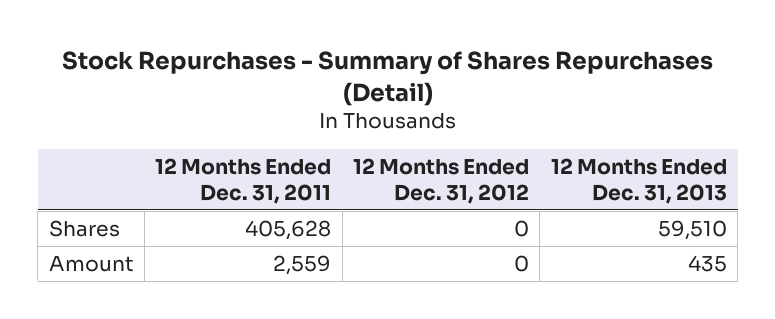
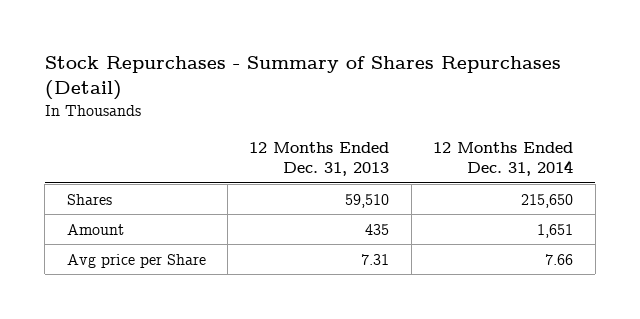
[155,157,332,204] 12 Months Ended Dec. 31, 2011 -> none
[353,157,530,204] 12 Months Ended Dec. 31, 2012 -> none
none -> [433,141,574,177] 12 Months Ended Dec. 31, 2014
none -> [66,253,206,268] Avg price per Share

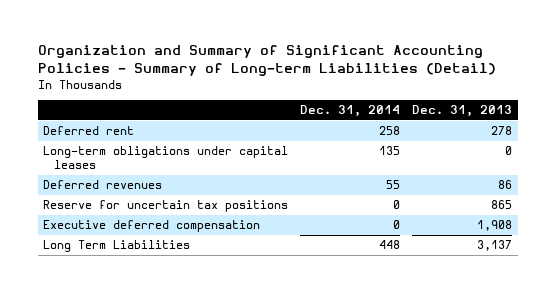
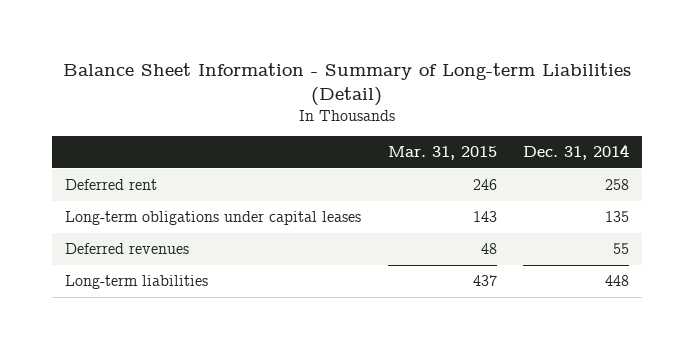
[37,45,496,77] Organization and Summary of Significant Accounting Policies - Summary of Long-term Liabilities (Detail) -> [63,62,632,106] Balance Sheet Information - Summary of Long-term Liabilities (Detail)
[411,105,512,118] Dec. 31, 2013 -> none
none -> [387,146,497,161] Mar. 31, 2015
[43,200,289,213] Reserve for uncertain tax positions -> none
[43,220,261,233] Executive deferred compensation -> none
[43,240,191,253] Long Term Liabilities -> [65,275,209,290] Long-term liabilities

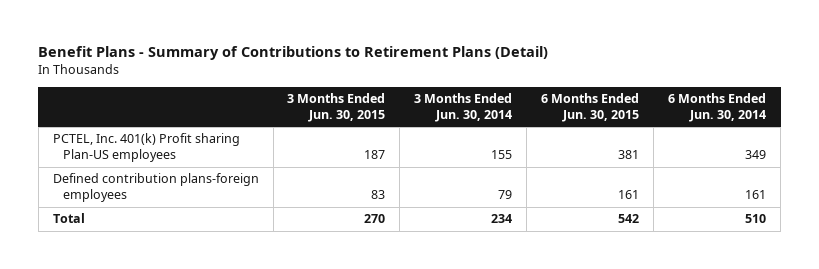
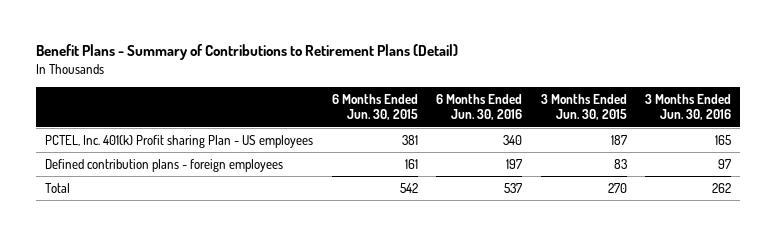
[414,93,513,122] 3 Months Ended Jun. 30, 2014 -> none
[668,93,767,122] 6 Months Ended Jun. 30, 2014 -> none
none -> [436,94,523,121] 6 Months Ended Jun. 30, 2016
none -> [645,94,732,121] 3 Months Ended Jun. 30, 2016
[52,133,240,163] PCTEL, Inc. 401(k) Profit sharing Plan-US employees -> [45,134,314,148] PCTEL, Inc. 401(k) Profit sharing Plan - US employees
[52,173,259,203] Defined contribution plans-foreign employees -> [45,158,284,172] Defined contribution plans - foreign employees

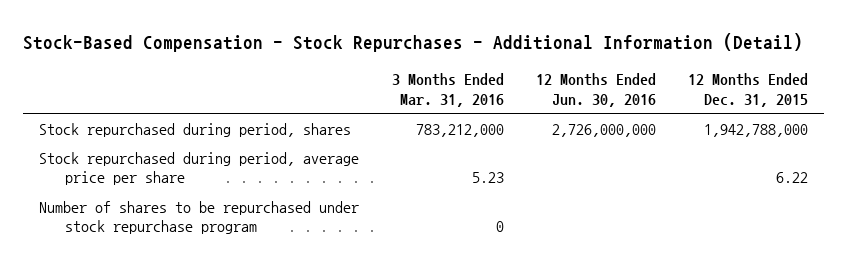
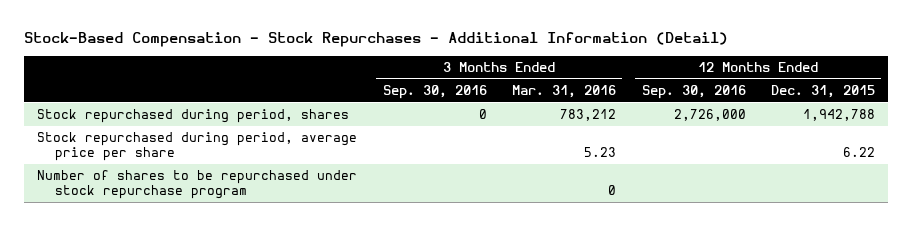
[535,73,656,107] 12 Months Ended Jun. 30, 2016 -> none
none -> [382,85,487,100] Sep. 30, 2016
none -> [641,85,746,100] Sep. 30, 2016
[415,123,504,137] 783,212,000 -> [560,109,617,122] 783,212
[704,123,809,137] 1,942,788,000 -> [803,109,876,122] 1,942,788

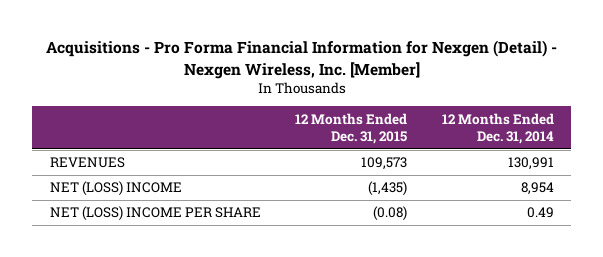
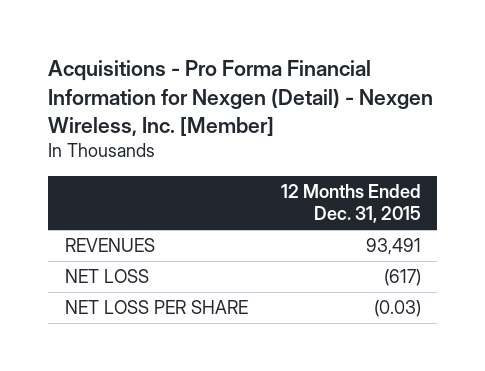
[441,112,554,145] 12 Months Ended Dec. 31, 2014 -> none
[361,157,408,171] 109,573 -> [365,238,421,256] 93,491
[49,181,182,197] NET (LOSS) INCOME -> [64,269,149,284] NET LOSS
[368,181,408,197] (1,435) -> [383,269,421,287] (617)
[49,206,261,222] NET (LOSS) INCOME PER SHARE -> [64,300,248,315] NET LOSS PER SHARE
[373,206,408,222] (0.08) -> [373,300,421,318] (0.03)

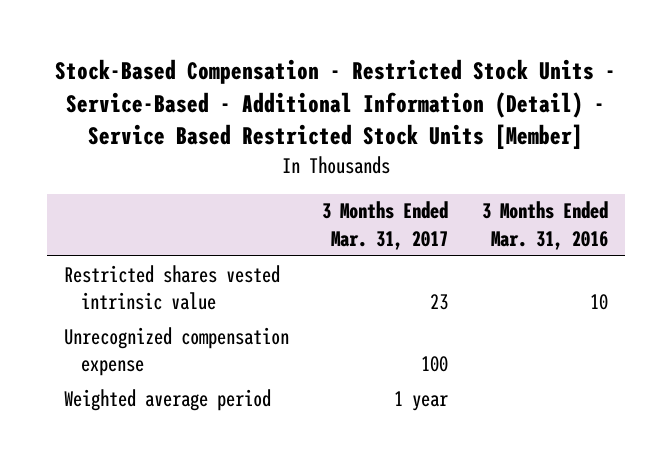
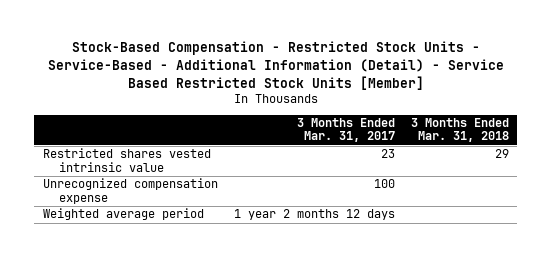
[482,201,609,250] 3 Months Ended Mar. 31, 2016 -> none
none -> [411,118,510,143] 3 Months Ended Mar. 31, 2018
[394,390,449,411] 1 year -> [233,209,395,221] 1 year 2 months 12 days

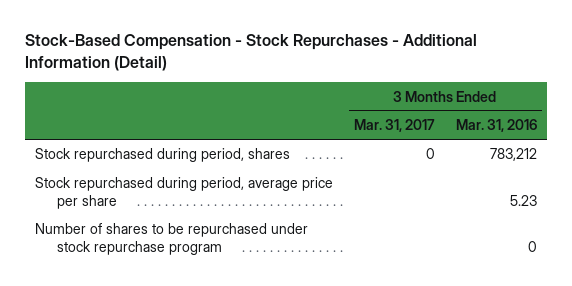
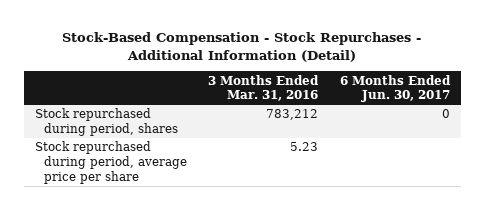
[353,119,435,133] Mar. 31, 2017 -> none
none -> [339,74,451,103] 6 Months Ended Jun. 30, 2017
[34,223,308,256] Number of shares to be repurchased under stock repurchase program -> none

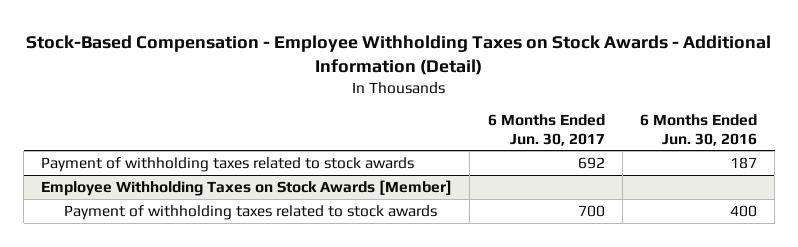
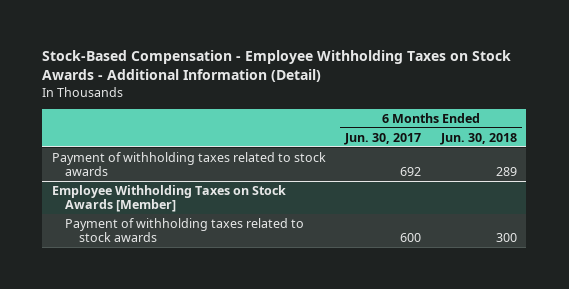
[639,113,757,146] 6 Months Ended Jun. 30, 2016 -> none
none -> [439,132,517,145] Jun. 30, 2018
[577,204,605,217] 700 -> [400,233,422,243] 600

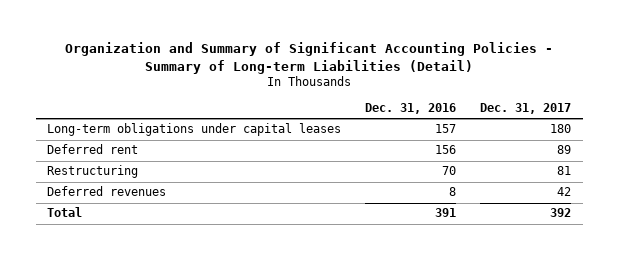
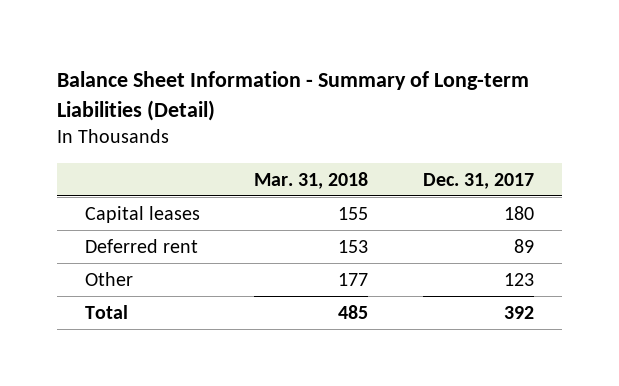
[65,42,554,75] Organization and Summary of Significant Accounting Policies - Summary of Long-term Liabilities (Detail) -> [57,71,530,122] Balance Sheet Information - Summary of Long-term Liabilities (Detail)
[365,103,457,115] Dec. 31, 2016 -> none
none -> [254,171,369,189] Mar. 31, 2018
[47,123,342,137] Long-term obligations under capital leases -> [84,205,200,223] Capital leases
[47,165,139,179] Restructuring -> none
[47,186,167,197] Deferred revenues -> none
none -> [84,271,133,286] Other

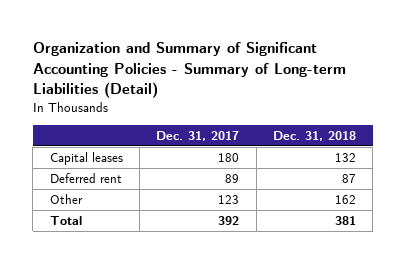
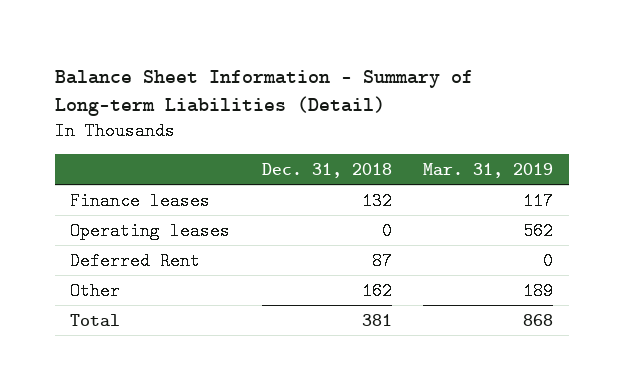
[32,42,346,99] Organization and Summary of Significant Accounting Policies - Summary of Long-term Liabilities (Detail) -> [54,70,473,117] Balance Sheet Information - Summary of Long-term Liabilities (Detail)
[156,131,240,142] Dec. 31, 2017 -> none
none -> [423,162,554,178] Mar. 31, 2019
[49,152,123,166] Capital leases -> [70,191,211,210] Finance leases
none -> [70,221,231,240] Operating leases
[49,173,122,184] Deferred rent -> [70,251,201,270] Deferred Rent

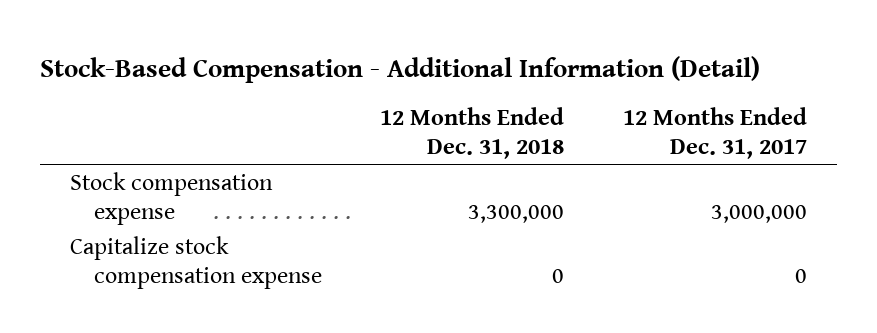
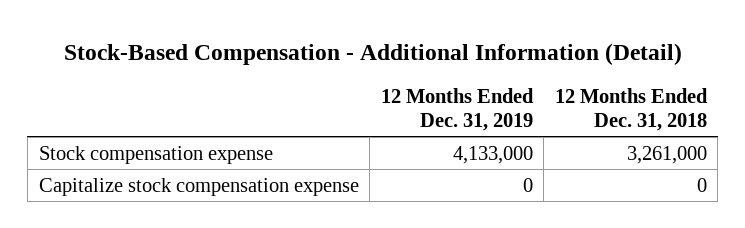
[623,106,808,159] 12 Months Ended Dec. 31, 2017 -> none
none -> [380,87,534,132] 12 Months Ended Dec. 31, 2019
[468,204,565,223] 3,300,000 -> [626,145,707,164] 3,261,000

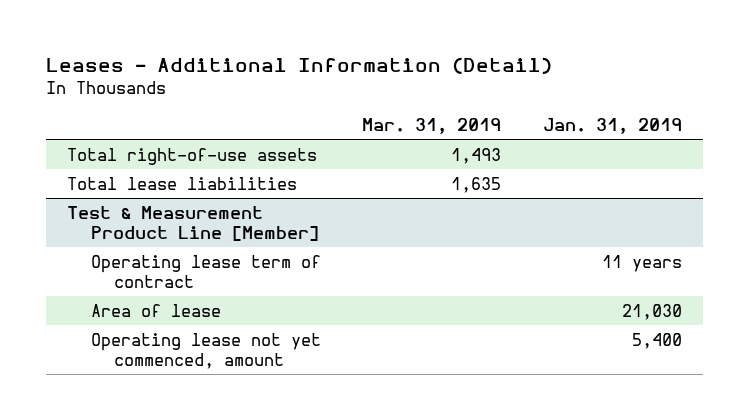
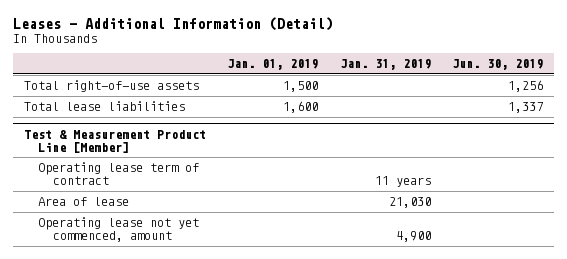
[362,117,502,134] Mar. 31, 2019 -> none
none -> [227,59,319,71] Jan. 01, 2019
none -> [451,59,543,71] Jun. 30, 2019
[632,332,683,349] 5,400 -> [395,231,431,243] 4,900

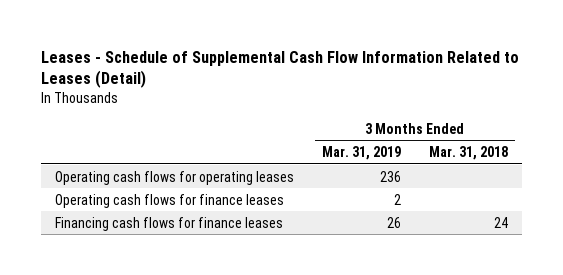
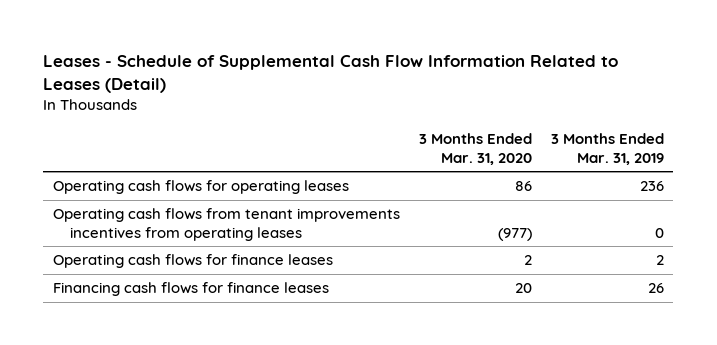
[429,146,509,161] Mar. 31, 2018 -> none
none -> [418,133,532,165] 3 Months Ended Mar. 31, 2020
none -> [52,208,400,241] Operating cash flows from tenant improvements incentives from operating leases

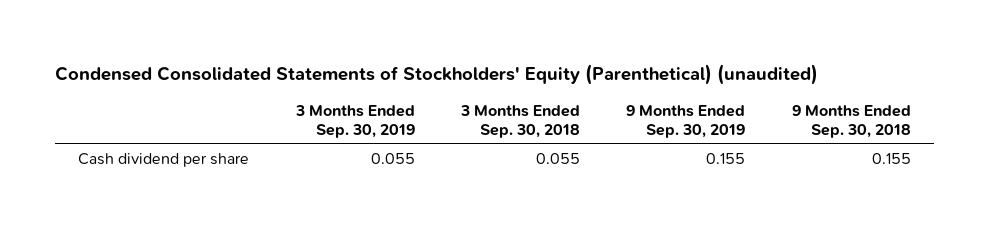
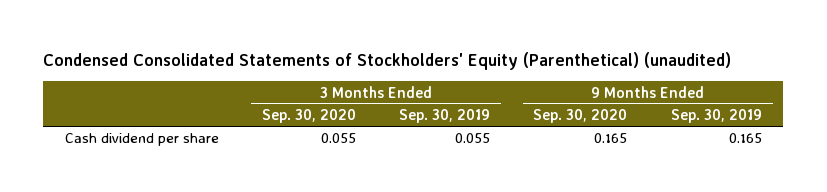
[460,104,581,138] 3 Months Ended Sep. 30, 2018 -> none
[791,104,911,138] 9 Months Ended Sep. 30, 2018 -> none
none -> [262,108,357,123] Sep. 30, 2020
none -> [533,108,628,123] Sep. 30, 2020
[706,152,746,164] 0.155 -> [728,133,762,144] 0.165

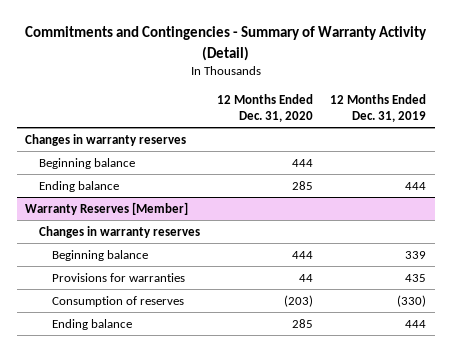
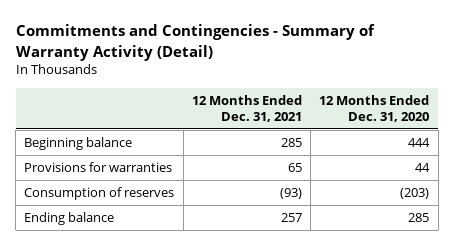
[330,93,427,123] 12 Months Ended Dec. 31, 2019 -> none
none -> [191,94,302,122] 12 Months Ended Dec. 31, 2021
[25,133,187,146] Changes in warranty reserves -> none
[38,180,119,192] Ending balance -> none
[25,201,189,215] Warranty Reserves [Member] -> none
[38,225,200,238] Changes in warranty reserves -> none
[52,249,149,261] Beginning balance -> none

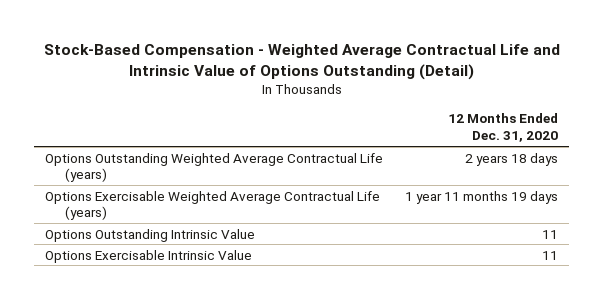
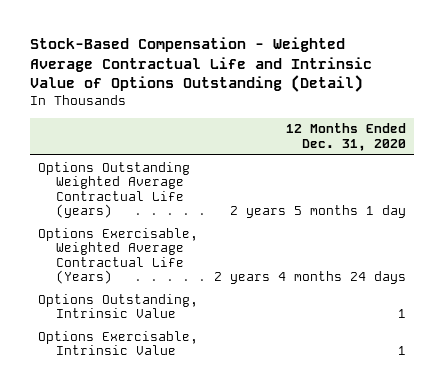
[465,152,559,166] 2 years 18 days -> [229,205,406,219] 2 years 5 months 1 day
[45,190,381,221] Options Exercisable Weighted Average Contractual Life (years) -> [37,227,198,285] Options Exercisable, Weighted Average Contractual Life (Years)
[405,190,559,204] 1 year 11 months 19 days -> [213,271,406,285] 2 years 4 months 24 days
[45,228,256,242] Options Outstanding Intrinsic Value -> [37,293,198,319] Options Outstanding, Intrinsic Value
[542,229,559,239] 11 -> [397,309,406,319] 1
[45,249,253,263] Options Exercisable Intrinsic Value -> [37,330,198,356] Options Exercisable, Intrinsic Value
[542,250,559,260] 11 -> [397,346,406,356] 1

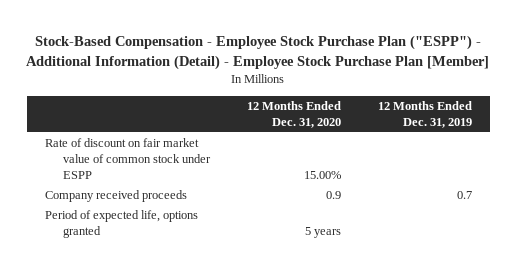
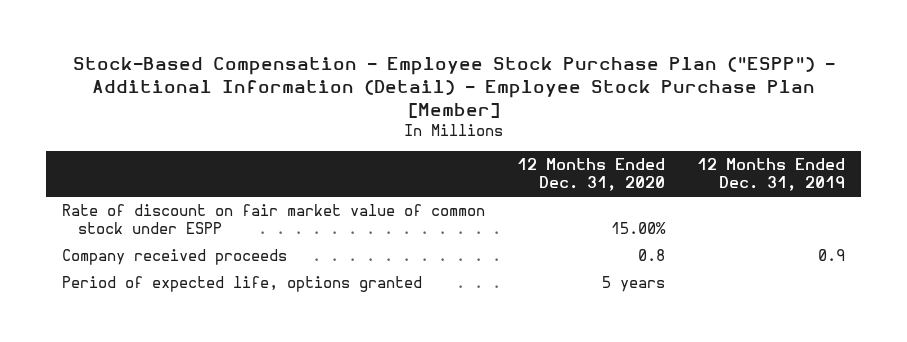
[325,191,341,200] 0.9 -> [638,249,666,262] 0.8
[456,191,472,200] 0.7 -> [817,249,845,262] 0.9

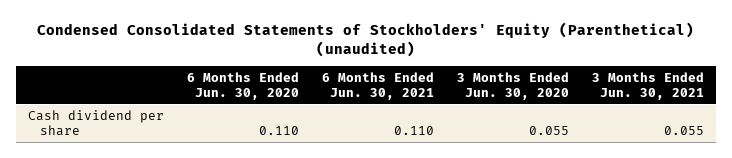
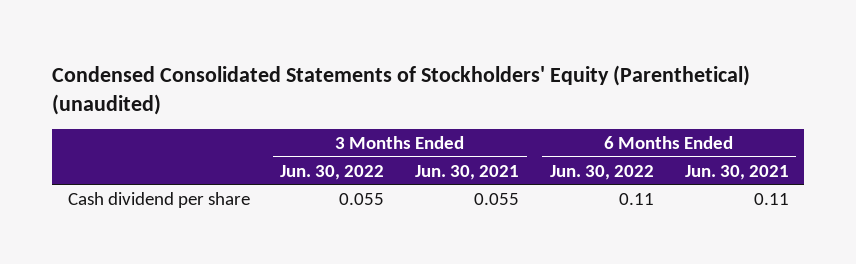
[186,71,299,100] 6 Months Ended Jun. 30, 2020 -> none
[457,71,570,100] 3 Months Ended Jun. 30, 2020 -> none
none -> [280,164,385,180] Jun. 30, 2022
none -> [549,164,654,180] Jun. 30, 2022
[393,126,434,136] 0.110 -> [753,192,789,205] 0.11

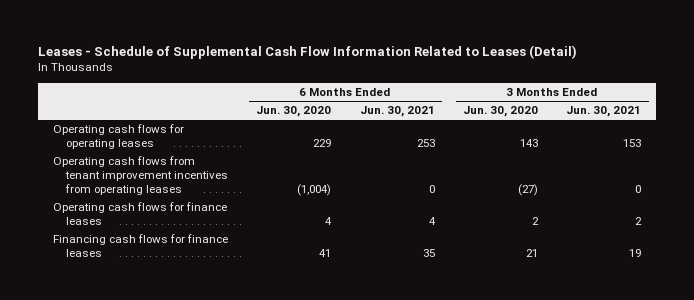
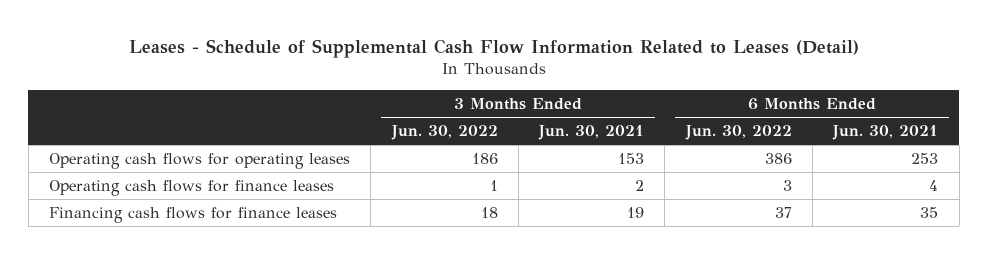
[256,106,332,118] Jun. 30, 2020 -> none
[463,106,539,118] Jun. 30, 2020 -> none
none -> [390,125,498,141] Jun. 30, 2022
none -> [684,125,792,141] Jun. 30, 2022
[52,156,228,195] Operating cash flows from tenant improvement incentives from operating leases -> none

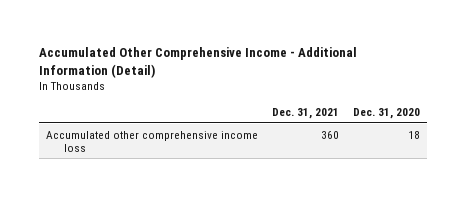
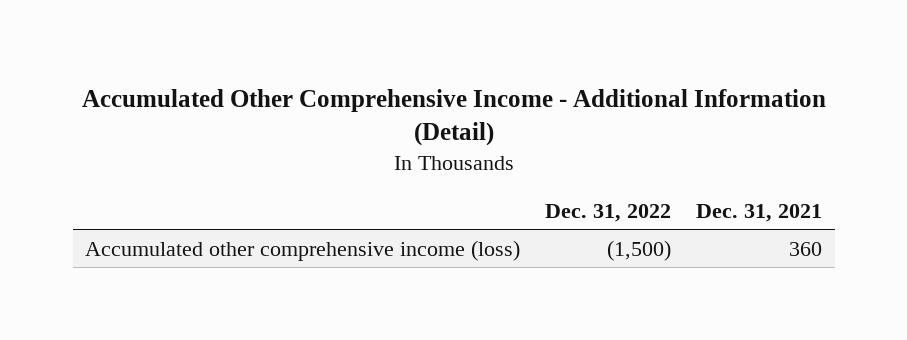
[352,108,420,120] Dec. 31, 2020 -> none
none -> [545,203,672,222] Dec. 31, 2022
[46,130,259,152] Accumulated other comprehensive income loss -> [85,239,521,261] Accumulated other comprehensive income (loss)

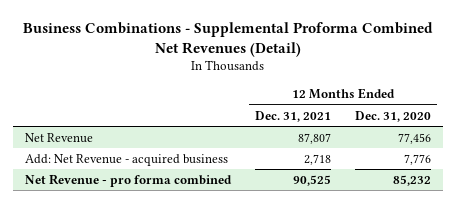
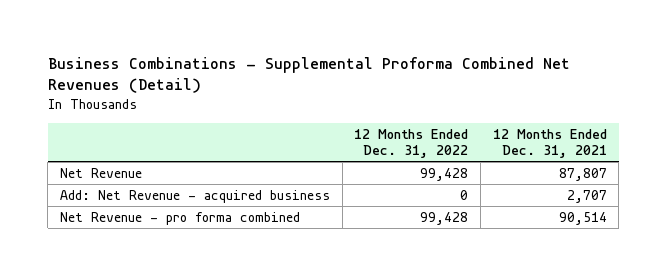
[355,110,432,122] Dec. 31, 2020 -> none
none -> [354,128,469,158] 12 Months Ended Dec. 31, 2022
[303,153,331,165] 2,718 -> [566,189,607,203] 2,707
[292,174,331,186] 90,525 -> [558,211,607,225] 90,514

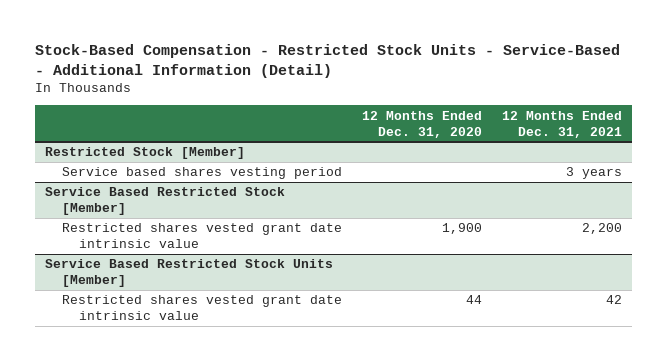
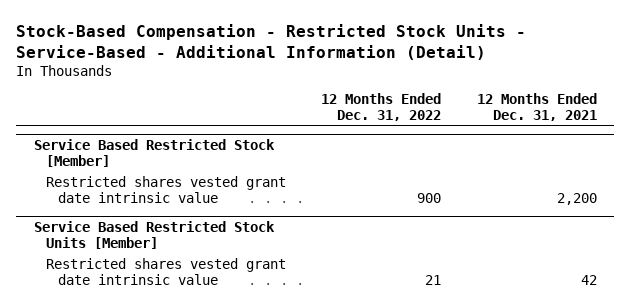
[361,110,482,138] 12 Months Ended Dec. 31, 2020 -> none
none -> [321,93,442,122] 12 Months Ended Dec. 31, 2022
[44,147,245,160] Restricted Stock [Member] -> none
[61,167,342,180] Service based shares vesting period -> none

